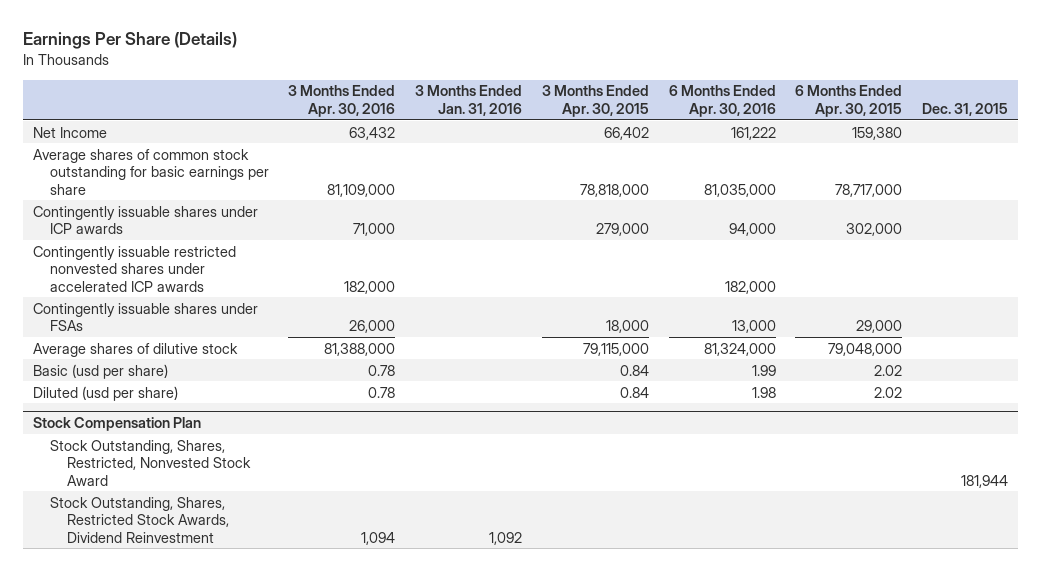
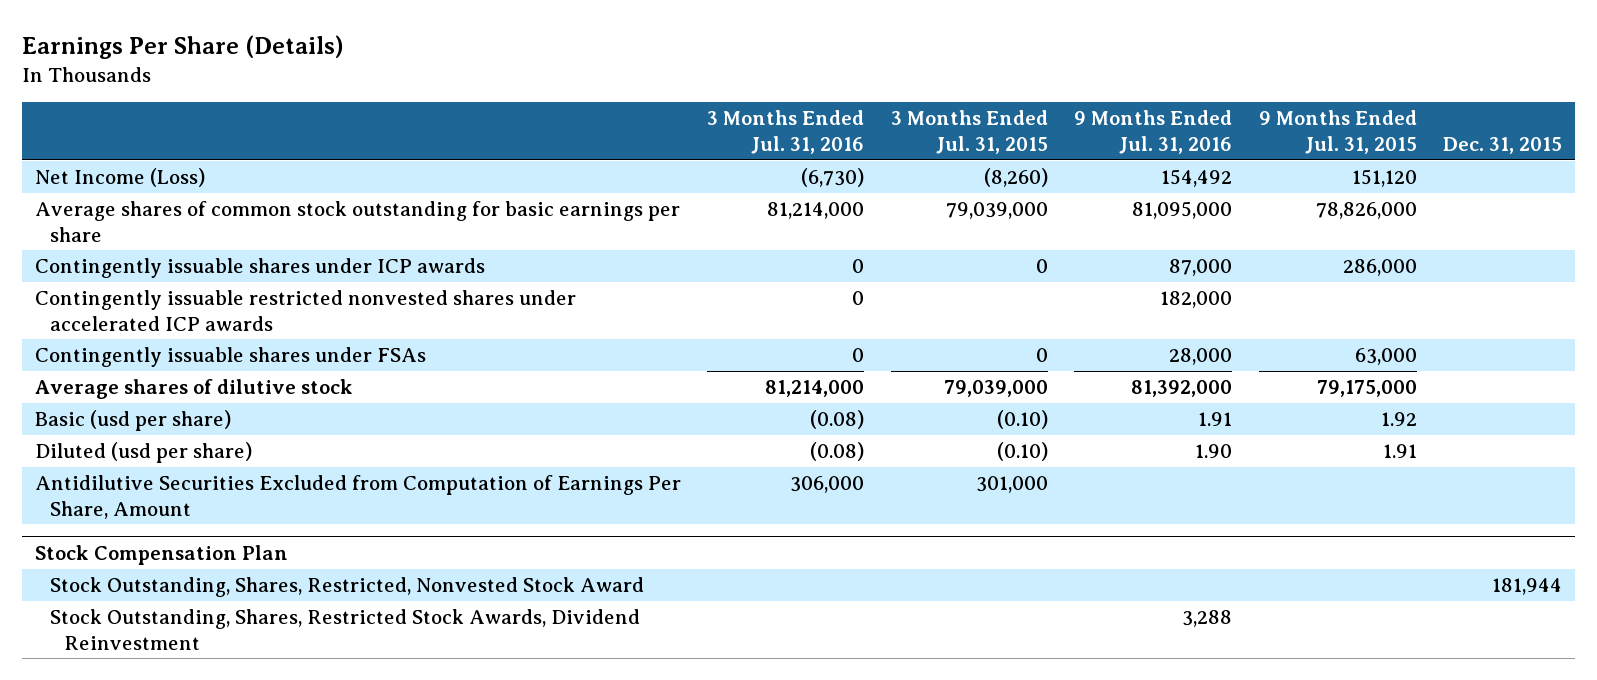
[288,85,396,117] 3 Months Ended Apr. 30, 2016 -> none
[415,85,523,116] 3 Months Ended Jan. 31, 2016 -> none
[541,85,649,117] 3 Months Ended Apr. 30, 2015 -> none
[668,85,776,117] 6 Months Ended Apr. 30, 2016 -> none
[795,85,903,117] 6 Months Ended Apr. 30, 2015 -> none
none -> [707,110,865,155] 3 Months Ended Jul. 31, 2016
none -> [890,110,1048,155] 3 Months Ended Jul. 31, 2015
none -> [1074,110,1233,155] 9 Months Ended Jul. 31, 2016
none -> [1258,110,1417,155] 9 Months Ended Jul. 31, 2015
[32,126,107,138] Net Income -> [34,167,205,187] Net Income (Loss)
none -> [34,474,681,519] Antidilutive Securities Excluded from Computation of Earnings Per Share, Amount

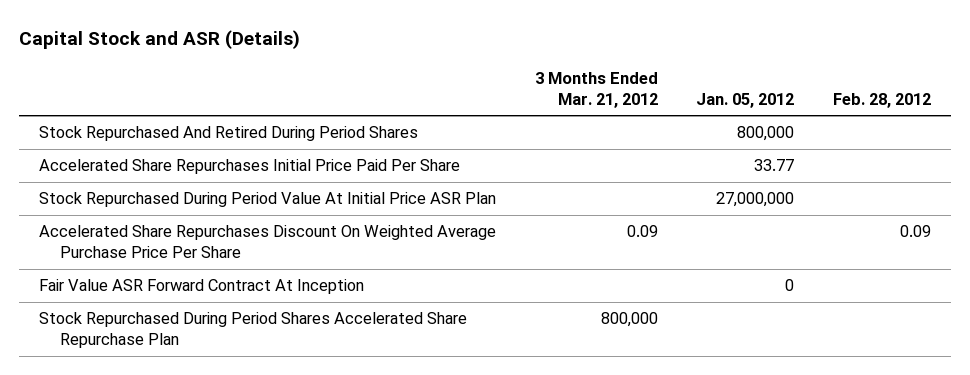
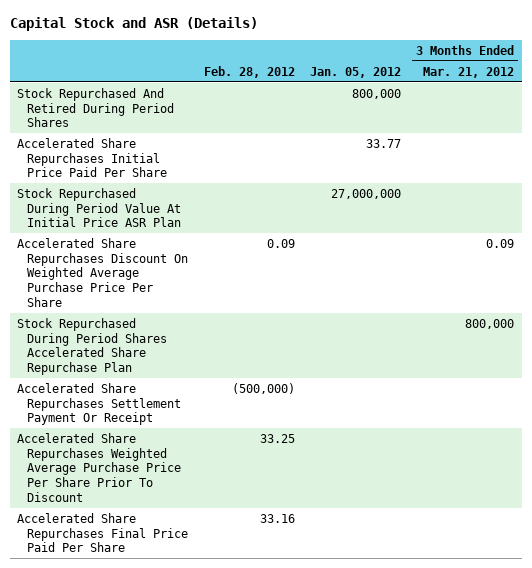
[38,279,364,295] Fair Value ASR Forward Contract At Inception -> none
none -> [17,382,182,426] Accelerated Share Repurchases Settlement Payment Or Receipt
none -> [17,432,182,502] Accelerated Share Repurchases Weighted Average Purchase Price Per Share Prior To Discount
none -> [17,512,189,553] Accelerated Share Repurchases Final Price Paid Per Share

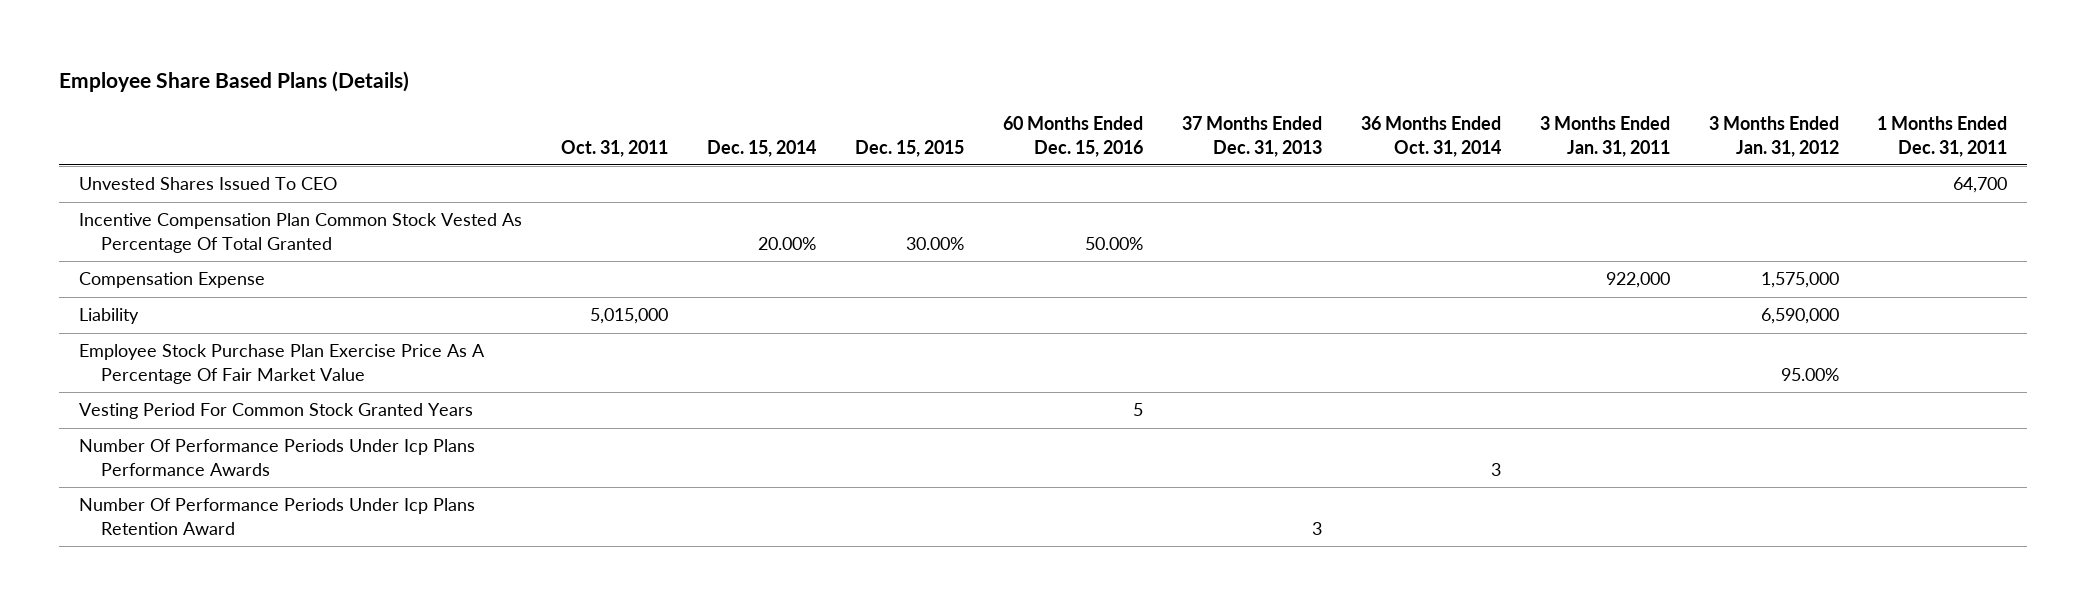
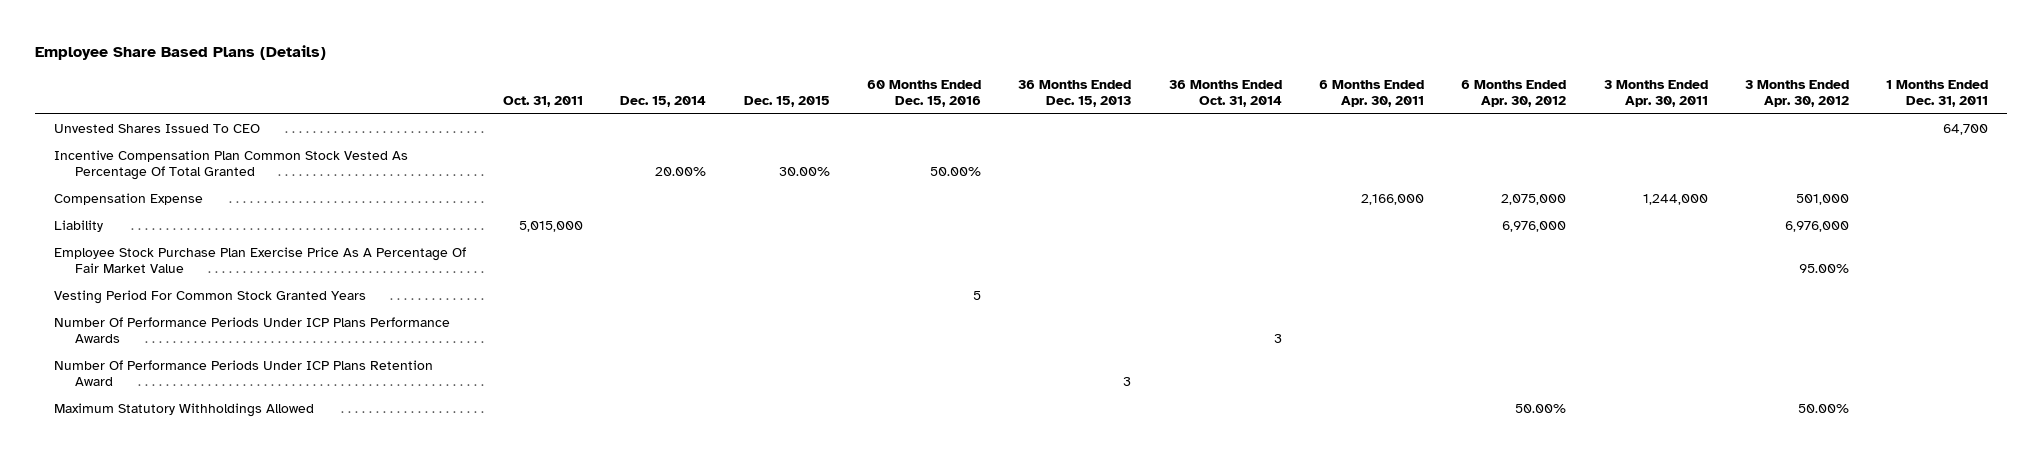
[1181,116,1322,157] 37 Months Ended Dec. 31, 2013 -> none
[1539,116,1670,157] 3 Months Ended Jan. 31, 2011 -> none
[1708,116,1839,157] 3 Months Ended Jan. 31, 2012 -> none
none -> [1018,79,1132,108] 36 Months Ended Dec. 15, 2013
none -> [1319,79,1425,108] 6 Months Ended Apr. 30, 2011
none -> [1461,79,1567,108] 6 Months Ended Apr. 30, 2012
none -> [1603,79,1708,108] 3 Months Ended Apr. 30, 2011
none -> [1745,79,1850,108] 3 Months Ended Apr. 30, 2012
[78,439,475,476] Number Of Performance Periods Under Icp Plans Performance Awards -> [53,317,450,344] Number Of Performance Periods Under ICP Plans Performance Awards
[78,498,475,535] Number Of Performance Periods Under Icp Plans Retention Award -> [53,360,433,387] Number Of Performance Periods Under ICP Plans Retention Award
none -> [53,403,314,418] Maximum Statutory Withholdings Allowed

